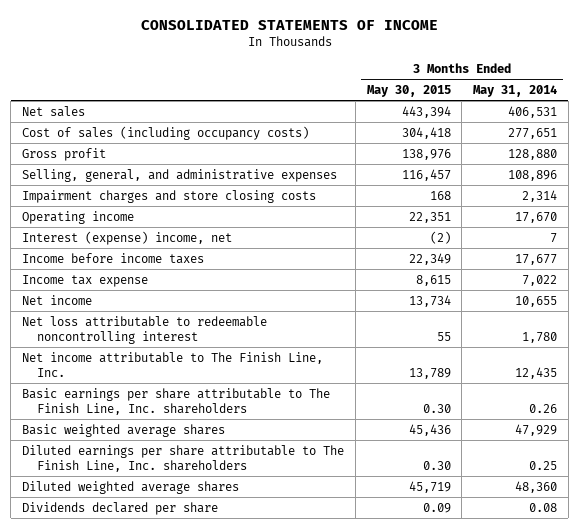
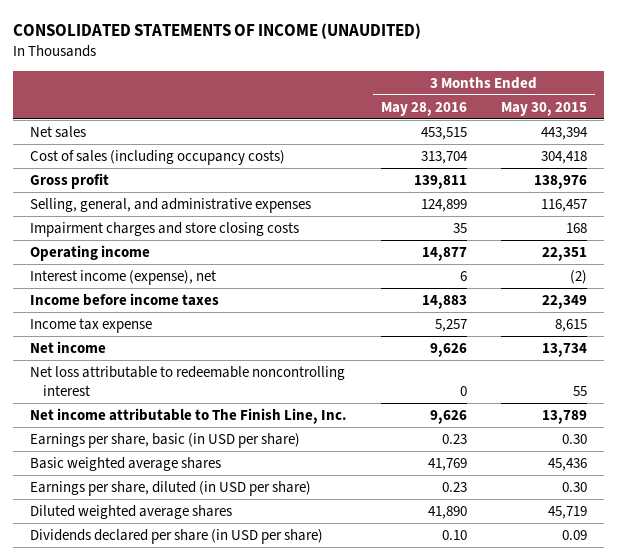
[140,19,438,30] CONSOLIDATED STATEMENTS OF INCOME -> [13,23,422,40] CONSOLIDATED STATEMENTS OF INCOME (UNAUDITED)
[473,85,558,98] May 31, 2014 -> none
none -> [381,101,468,116] May 28, 2016
[22,230,233,245] Interest (expense) income, net -> [30,269,217,285] Interest income (expense), net
[22,387,331,416] Basic earnings per share attributable to The Finish Line, Inc. shareholders -> [30,432,301,448] Earnings per share, basic (in USD per share)
[22,444,345,473] Diluted earnings per share attributable to The Finish Line, Inc. shareholders -> [30,480,312,496] Earnings per share, diluted (in USD per share)
[22,501,219,515] Dividends declared per share -> [30,528,324,544] Dividends declared per share (in USD per share)

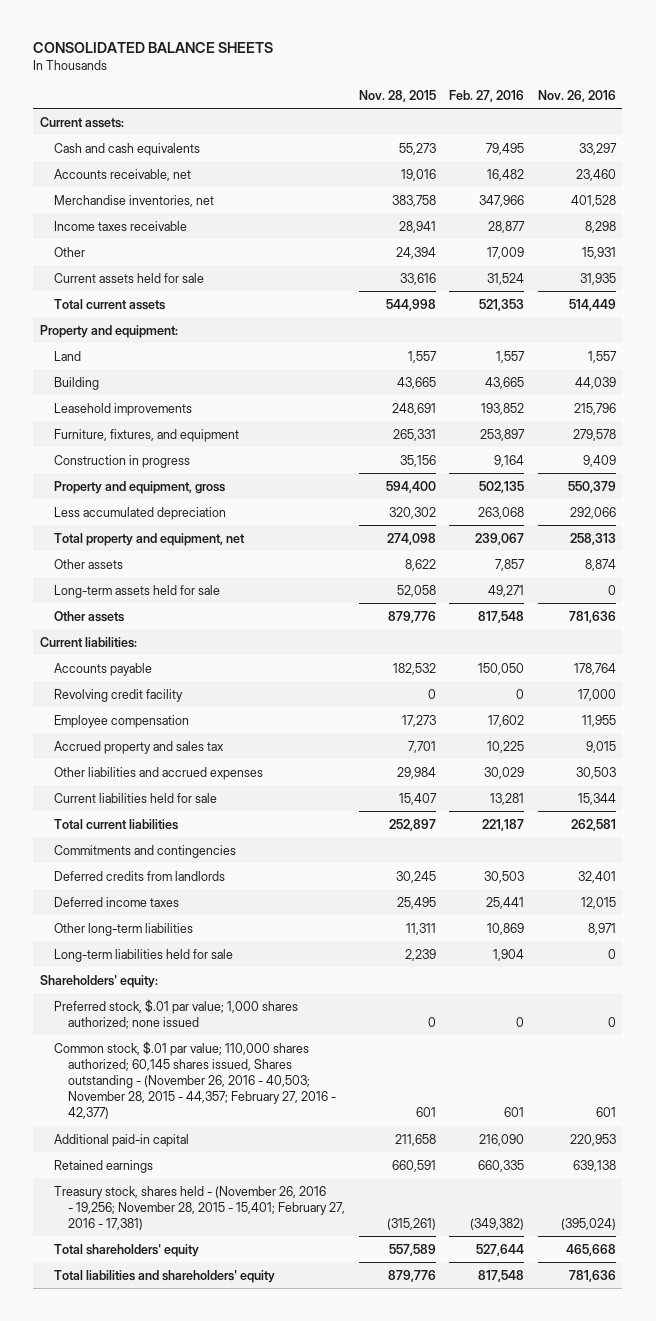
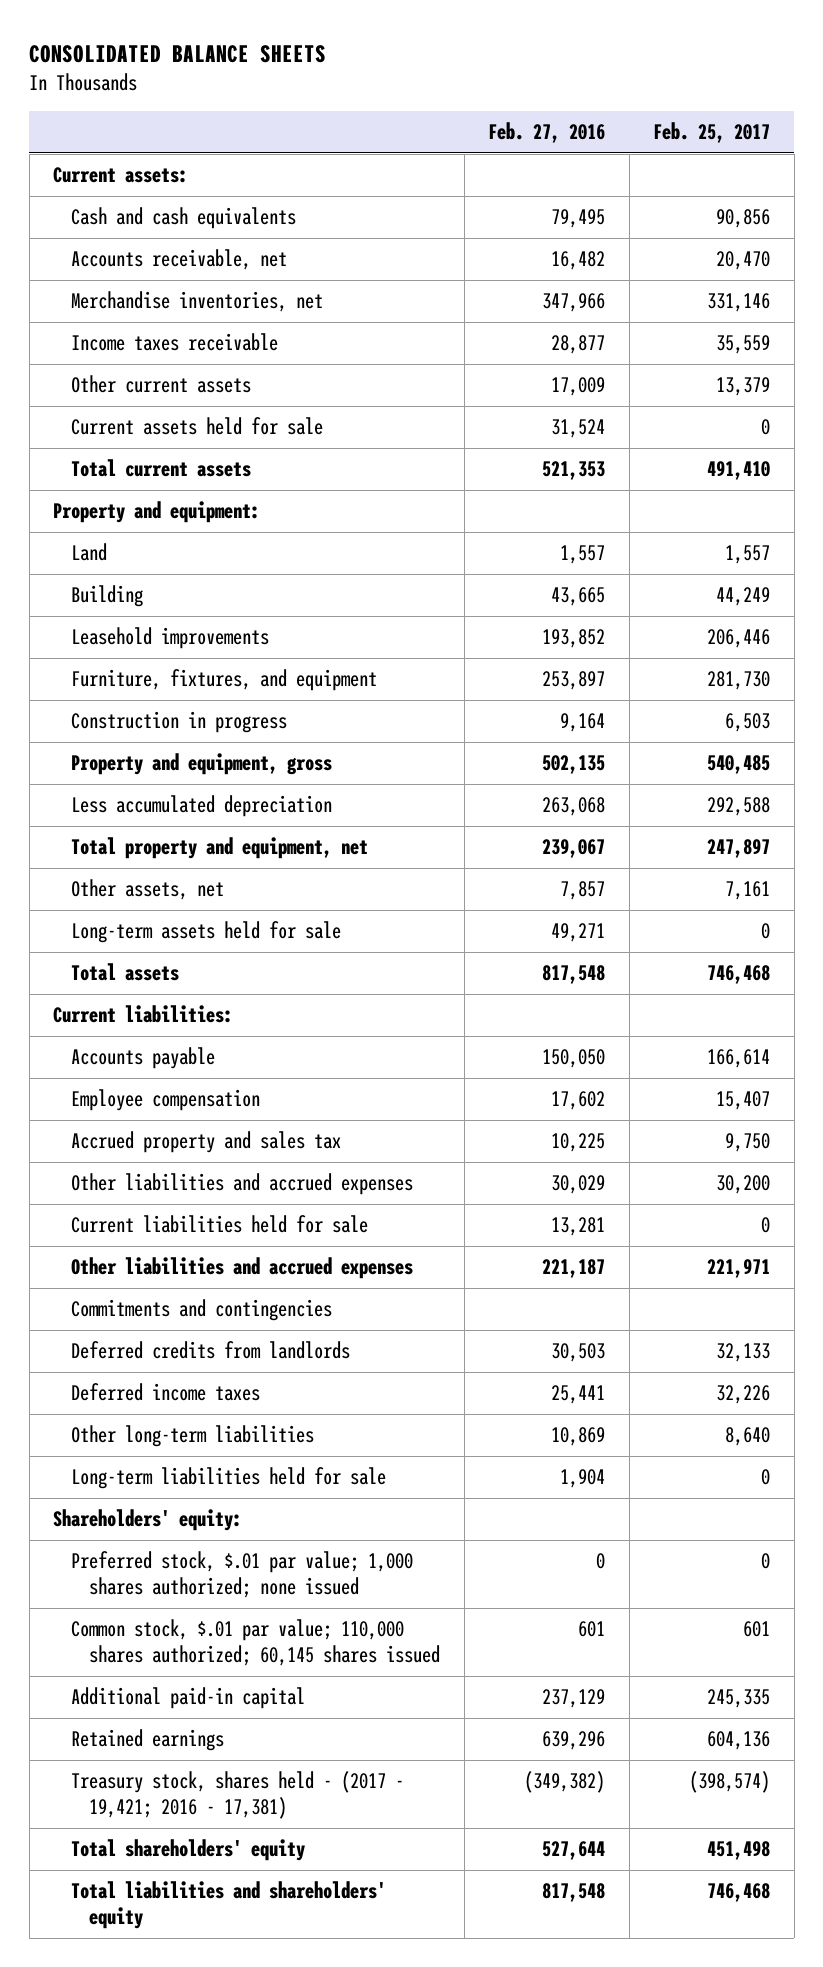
[358,89,436,102] Nov. 28, 2015 -> none
[537,89,616,102] Nov. 26, 2016 -> none
none -> [653,122,771,144] Feb. 25, 2017
[54,246,86,257] Other -> [71,375,252,394] Other current assets
[54,558,124,569] Other assets -> [71,879,225,901] Other assets, net
[54,610,125,622] Other assets -> [71,963,180,982] Total assets
[54,688,184,702] Revolving credit facility -> none
[54,818,179,830] Total current liabilities -> [71,1257,414,1280] Other liabilities and accrued expenses
[54,1040,336,1120] Common stock, $.01 par value; 110,000 shares authorized; 60,145 shares issued, Shares outstanding - (November 26, 2016 - 40,503; November 28, 2015 - 44,357; February 27, 2016 - 42,377) -> [71,1619,441,1667] Common stock, $.01 par value; 110,000 shares authorized; 60,145 shares issued
[479,1133,525,1146] 216,090 -> [542,1689,606,1709] 237,129
[478,1159,525,1172] 660,335 -> [542,1731,606,1751] 639,296
[54,1185,345,1230] Treasury stock, shares held - (November 26, 2016 - 19,256; November 28, 2015 - 15,401; February 27, 2016 - 17,381) -> [71,1771,405,1820] Treasury stock, shares held - (2017 - 19,421; 2016 - 17,381)

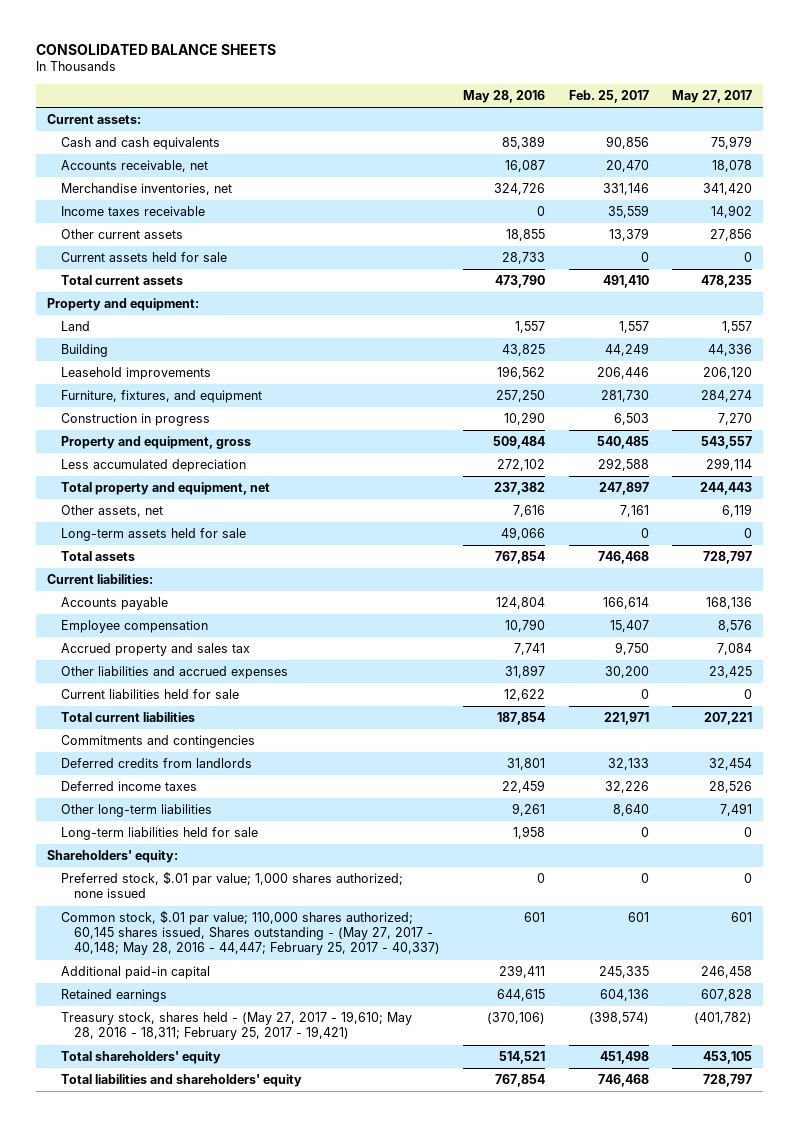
[488,122,606,144] Feb. 27, 2016 -> none
none -> [463,89,546,103] May 28, 2016
none -> [671,89,752,103] May 27, 2017
[71,1257,414,1280] Other liabilities and accrued expenses -> [60,712,195,723] Total current liabilities
[71,1619,441,1667] Common stock, $.01 par value; 110,000 shares authorized; 60,145 shares issued -> [60,910,441,956] Common stock, $.01 par value; 110,000 shares authorized; 60,145 shares issued, Shares outstanding - (May 27, 2017 - 40,148; May 28, 2016 - 44,447; February 25, 2017 - 40,337)
[71,1771,405,1820] Treasury stock, shares held - (2017 - 19,421; 2016 - 17,381) -> [60,1011,412,1041] Treasury stock, shares held - (May 27, 2017 - 19,610; May 28, 2016 - 18,311; February 25, 2017 - 19,421)

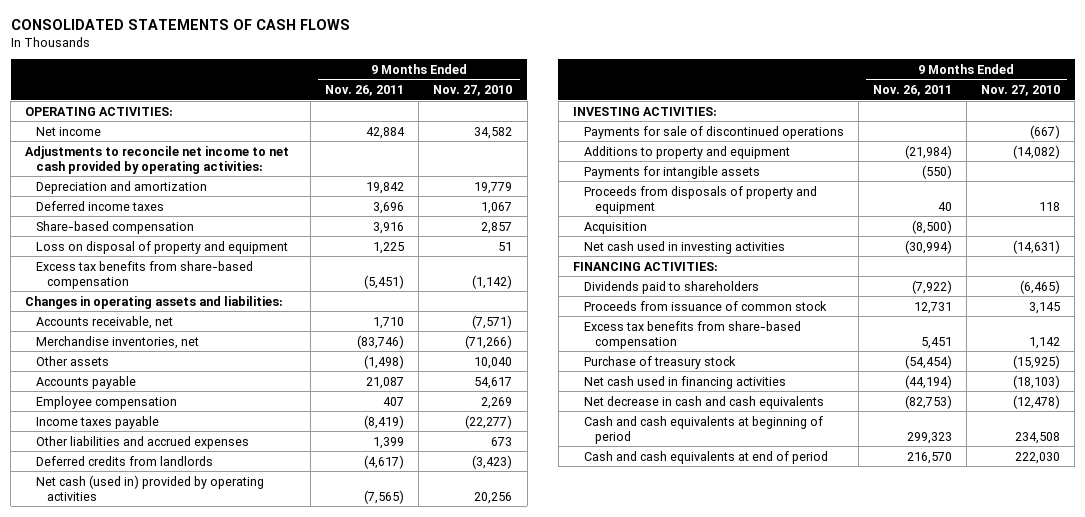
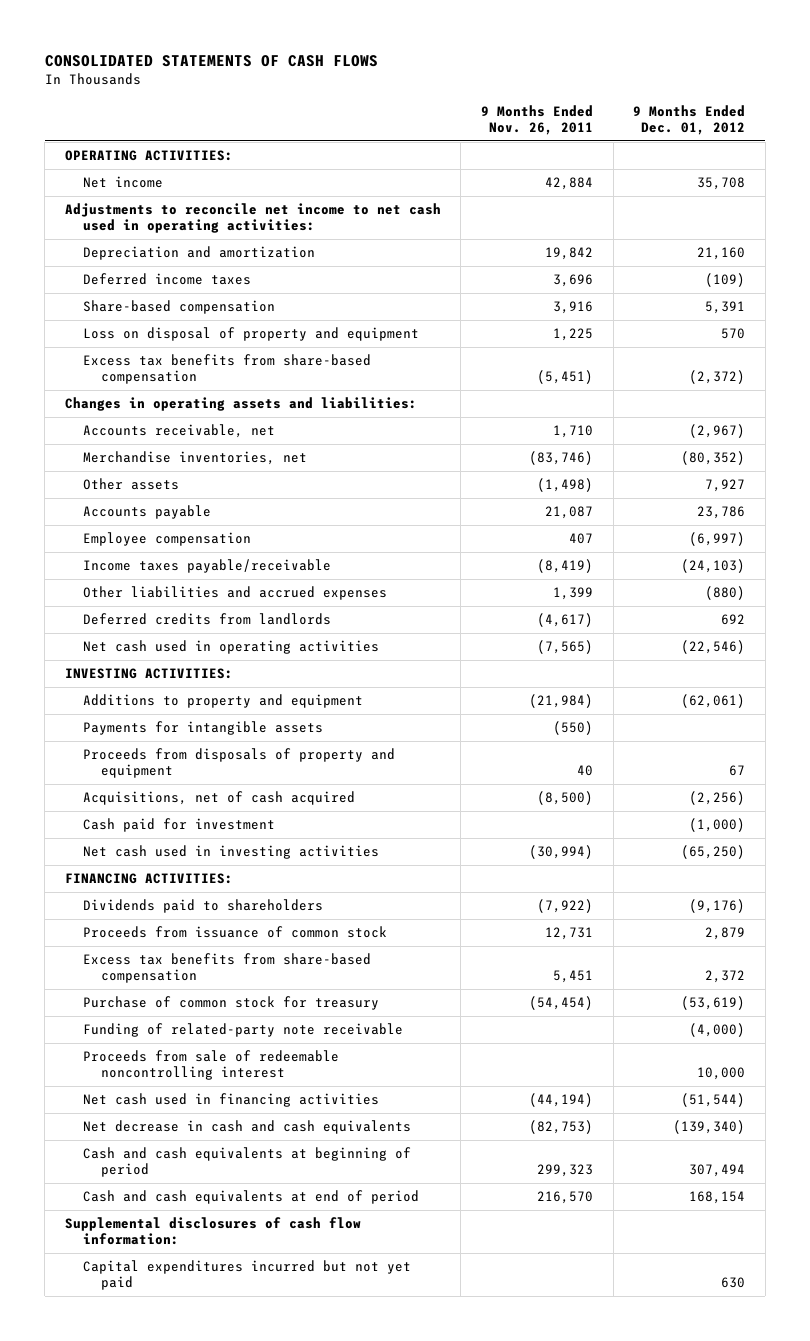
[433,84,513,96] Nov. 27, 2010 -> none
none -> [633,104,746,136] 9 Months Ended Dec. 01, 2012
[25,145,290,174] Adjustments to reconcile net income to net cash provided by operating activities: -> [64,203,441,234] Adjustments to reconcile net income to net cash used in operating activities:
[36,415,160,429] Income taxes payable -> [83,559,332,574] Income taxes payable/receivable
[36,474,265,501] Net cash (used in) provided by operating activities -> [83,640,380,655] Net cash used in operating activities
[583,125,844,139] Payments for sale of discontinued operations -> none
[583,221,647,234] Acquisition -> [83,791,356,806] Acquisitions, net of cash acquired
none -> [83,818,276,833] Cash paid for investment
[583,355,736,369] Purchase of treasury stock -> [83,996,380,1011] Purchase of common stock for treasury
none -> [83,1023,404,1038] Funding of related-party note receivable
none -> [83,1050,340,1081] Proceeds from sale of redeemable noncontrolling interest
none -> [64,1217,361,1246] Supplemental disclosures of cash flow information:
none -> [83,1260,412,1291] Capital expenditures incurred but not yet paid

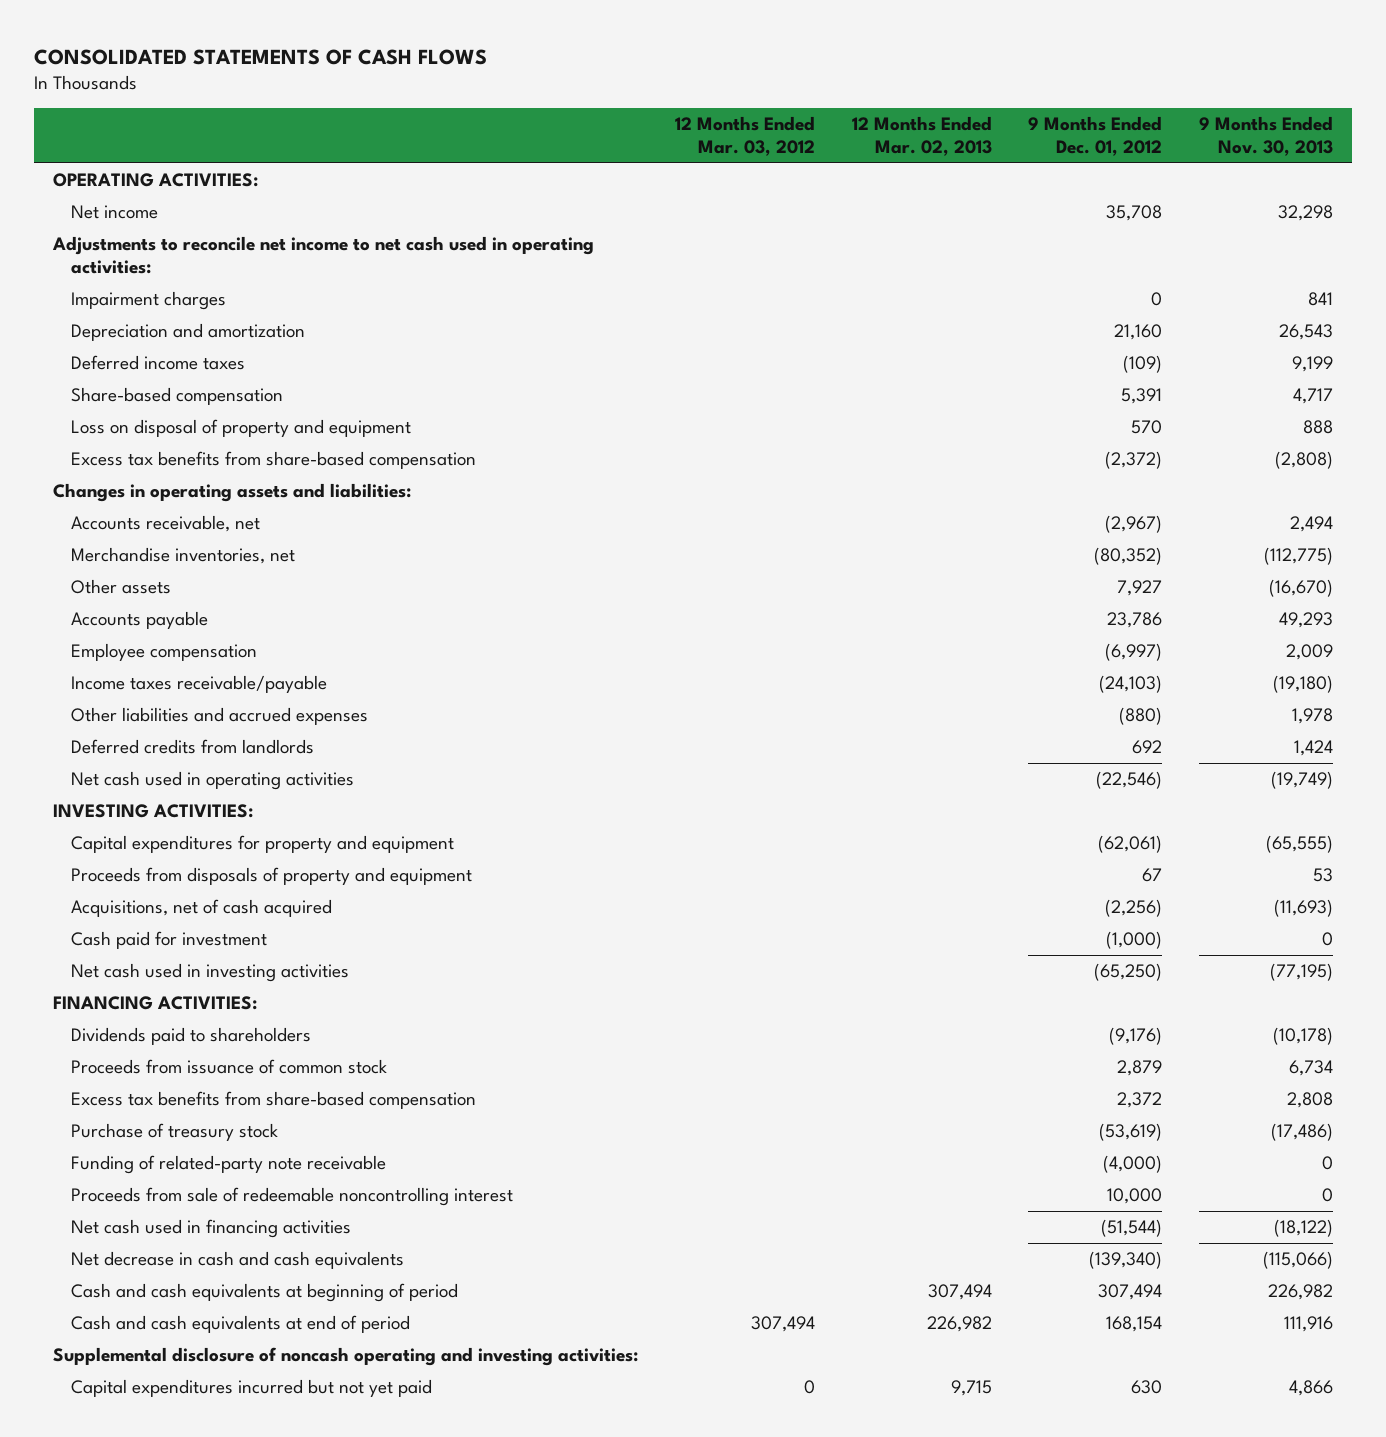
[481,104,594,136] 9 Months Ended Nov. 26, 2011 -> none
none -> [674,116,815,157] 12 Months Ended Mar. 03, 2012
none -> [851,116,992,157] 12 Months Ended Mar. 02, 2013
none -> [1199,116,1334,157] 9 Months Ended Nov. 30, 2013
none -> [70,291,226,311] Impairment charges
[83,559,332,574] Income taxes payable/receivable -> [70,675,327,694] Income taxes receivable/payable
[83,721,324,736] Payments for intangible assets -> none
[83,694,364,709] Additions to property and equipment -> [70,835,454,854] Capital expenditures for property and equipment
[83,996,380,1011] Purchase of common stock for treasury -> [70,1123,278,1142] Purchase of treasury stock
[64,1217,361,1246] Supplemental disclosures of cash flow information: -> [52,1347,638,1367] Supplemental disclosure of noncash operating and investing activities:

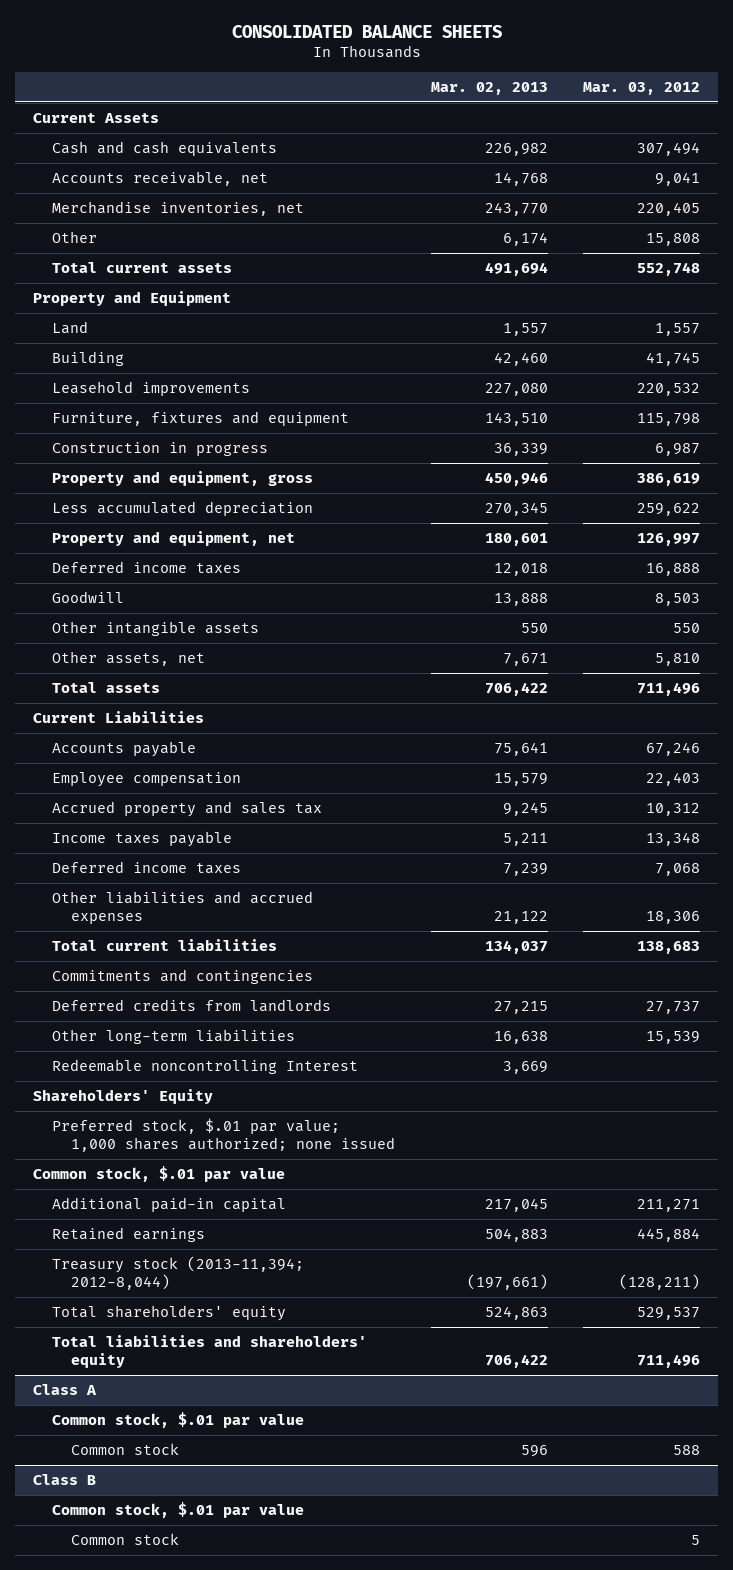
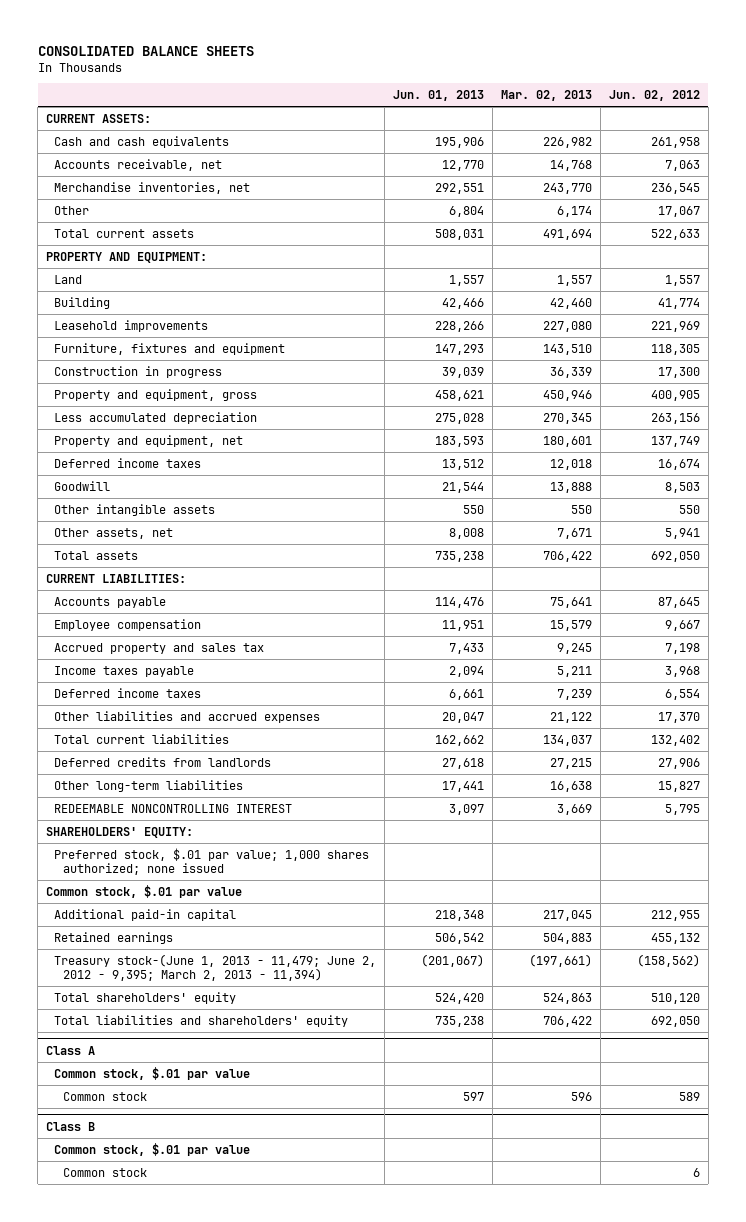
[583,81,701,95] Mar. 03, 2012 -> none
none -> [393,89,485,101] Jun. 01, 2013
none -> [608,89,700,101] Jun. 02, 2012
[32,112,159,123] Current Assets -> [45,113,151,123] CURRENT ASSETS:
[32,290,231,306] Property and Equipment -> [45,251,207,263] PROPERTY AND EQUIPMENT:
[32,710,204,723] Current Liabilities -> [45,573,186,583] CURRENT LIABILITIES:
[51,968,313,984] Commitments and contingencies -> none
[51,1058,358,1074] Redeemable noncontrolling Interest -> [54,803,293,813] REDEEMABLE NONCONTROLLING INTEREST
[32,1088,213,1104] Shareholders' Equity -> [45,826,193,838] SHAREHOLDERS' EQUITY:
[51,1255,304,1291] Treasury stock (2013-11,394; 2012-8,044) -> [54,953,377,981] Treasury stock-(June 1, 2013 - 11,479; June 2, 2012 - 9,395; March 2, 2013 - 11,394)

